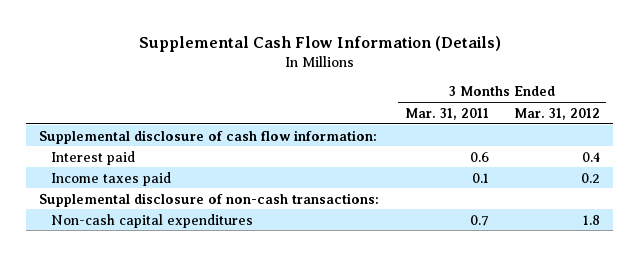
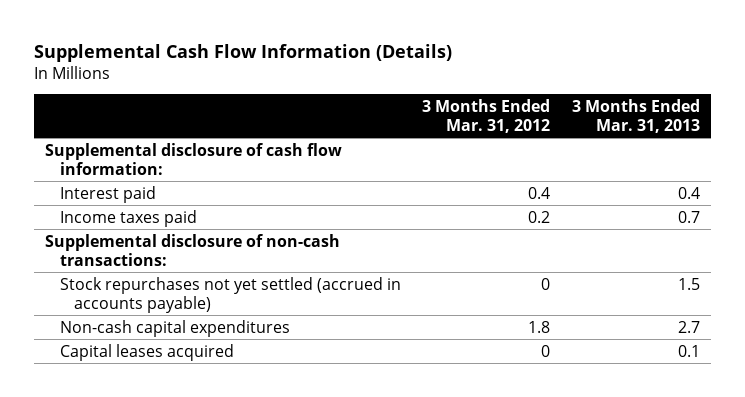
[404,107,489,120] Mar. 31, 2011 -> none
none -> [572,98,701,133] 3 Months Ended Mar. 31, 2013
none -> [59,276,401,313] Stock repurchases not yet settled (accrued in accounts payable)
none -> [59,343,234,361] Capital leases acquired

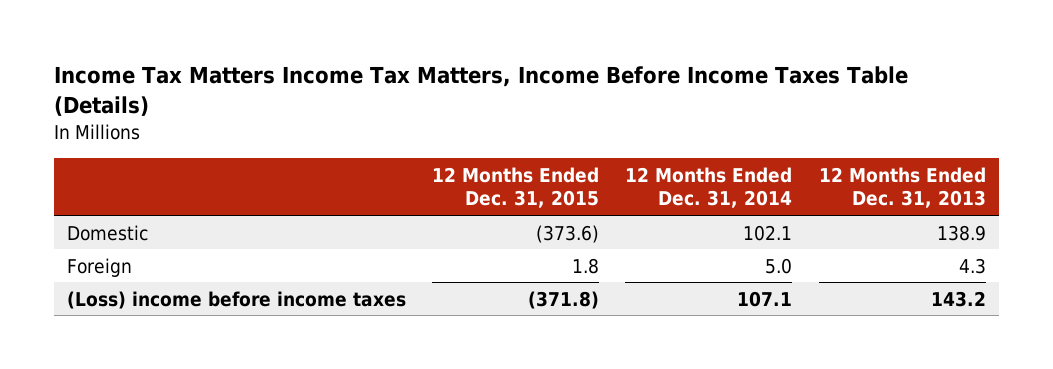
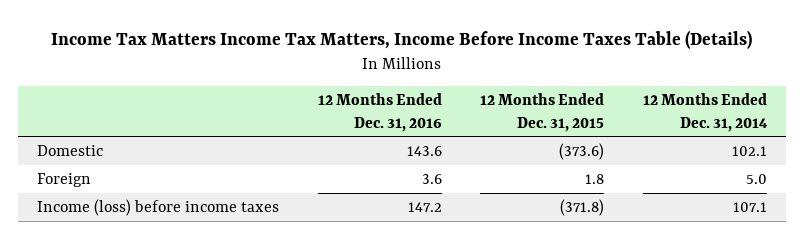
[818,166,986,209] 12 Months Ended Dec. 31, 2013 -> none
none -> [317,93,442,132] 12 Months Ended Dec. 31, 2016
[66,290,406,309] (Loss) income before income taxes -> [37,198,280,216] Income (loss) before income taxes

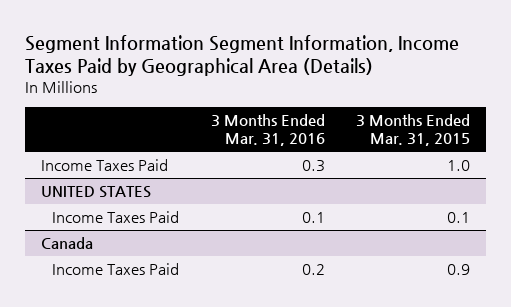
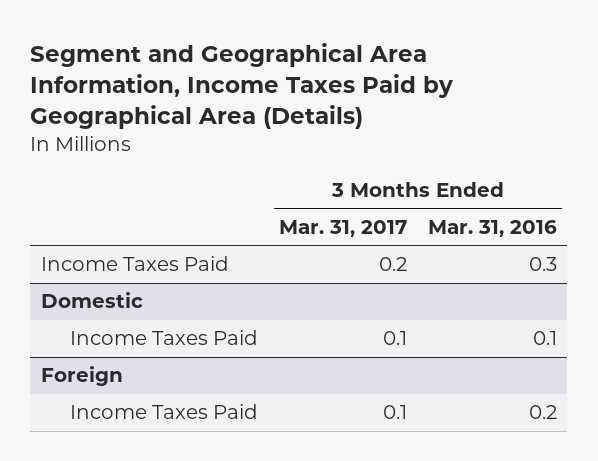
[25,34,460,76] Segment Information Segment Information, Income Taxes Paid by Geographical Area (Details) -> [30,42,454,130] Segment and Geographical Area Information, Income Taxes Paid by Geographical Area (Details)
[356,114,471,147] 3 Months Ended Mar. 31, 2015 -> none
none -> [279,219,408,237] Mar. 31, 2017
[40,186,151,199] UNITED STATES -> [40,292,143,309] Domestic
[40,237,93,250] Canada -> [40,366,123,387] Foreign

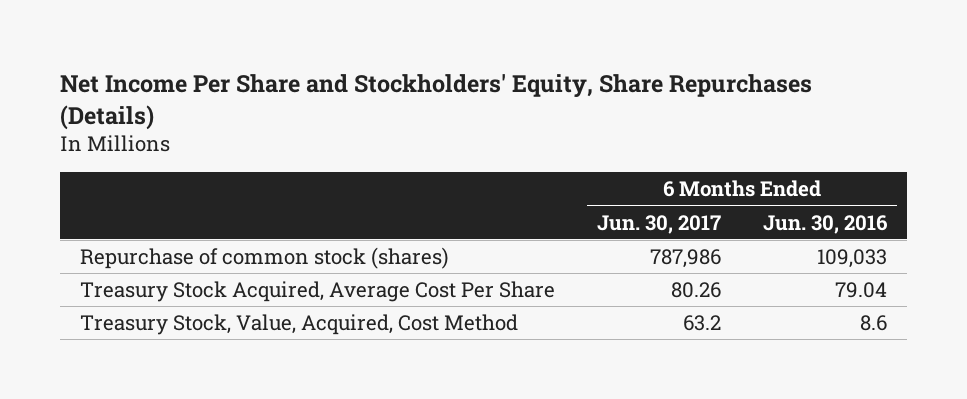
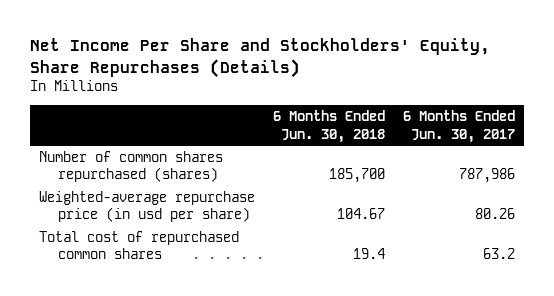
[762,214,888,234] Jun. 30, 2016 -> none
none -> [273,110,386,143] 6 Months Ended Jun. 30, 2018
[80,247,450,270] Repurchase of common stock (shares) -> [38,151,223,183] Number of common shares repurchased (shares)
[80,281,556,303] Treasury Stock Acquired, Average Cost Per Share -> [38,191,255,223] Weighted-average repurchase price (in usd per share)
[80,314,519,336] Treasury Stock, Value, Acquired, Cost Method -> [38,231,239,260] Total cost of repurchased common shares

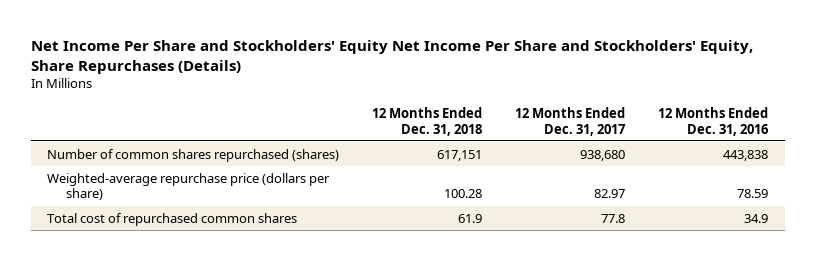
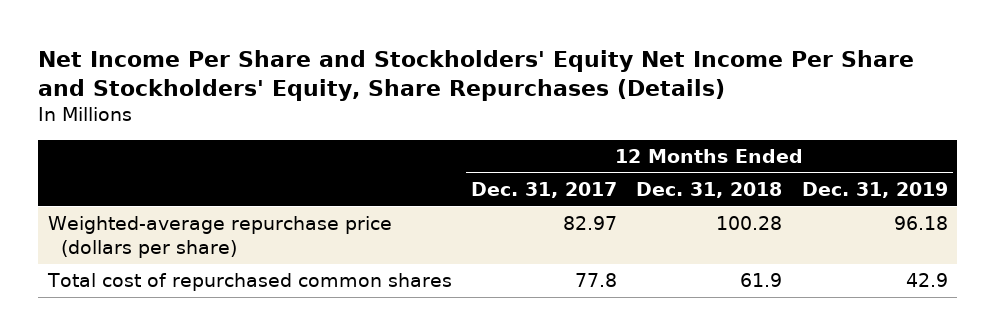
[658,106,769,136] 12 Months Ended Dec. 31, 2016 -> none
none -> [801,182,948,199] Dec. 31, 2019
[47,148,340,162] Number of common shares repurchased (shares) -> none

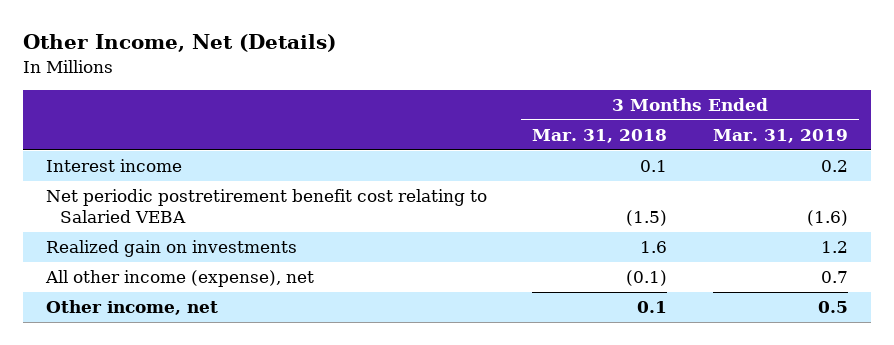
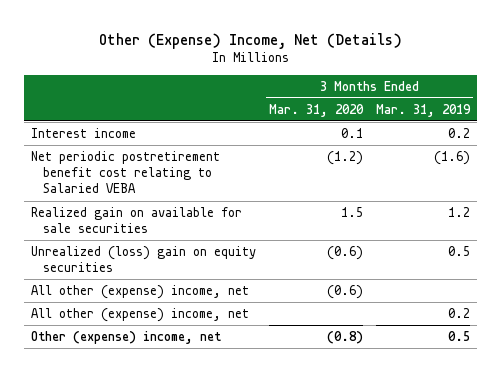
[22,34,336,53] Other Income, Net (Details) -> [98,32,402,49] Other (Expense) Income, Net (Details)
[532,129,668,144] Mar. 31, 2018 -> none
none -> [269,103,365,117] Mar. 31, 2020
[45,240,297,258] Realized gain on investments -> [30,206,242,234] Realized gain on available for sale securities
none -> [30,245,256,273] Unrealized (loss) gain on equity securities
none -> [30,284,249,299] All other (expense) income, net
[44,270,314,288] All other income (expense), net -> [30,307,249,322] All other (expense) income, net
[821,271,849,284] 0.7 -> [448,307,471,318] 0.2
[45,300,218,316] Other income, net -> [30,330,221,344] Other (expense) income, net

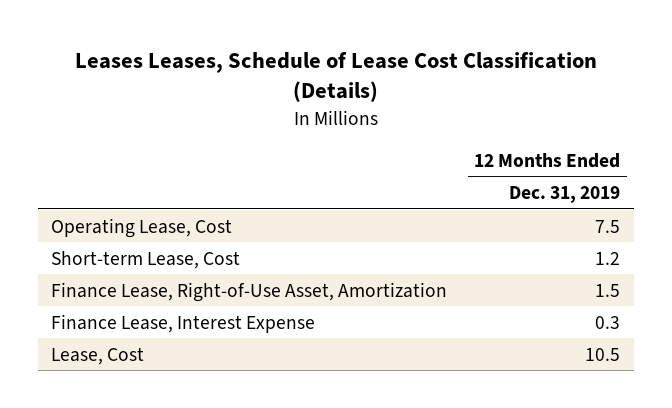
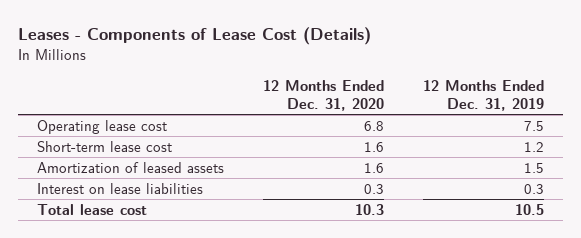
[74,52,597,103] Leases Leases, Schedule of Lease Cost Classification (Details) -> [17,27,371,46] Leases - Components of Lease Cost (Details)
none -> [262,79,384,111] 12 Months Ended Dec. 31, 2020
[51,217,233,238] Operating Lease, Cost -> [37,119,168,134] Operating lease cost
[51,250,241,269] Short-term Lease, Cost -> [37,140,173,152] Short-term lease cost
[51,281,448,302] Finance Lease, Right-of-Use Asset, Amortization -> [37,161,225,173] Amortization of leased assets
[51,313,316,333] Finance Lease, Interest Expense -> [37,182,204,194] Interest on lease liabilities
[51,346,145,365] Lease, Cost -> [37,203,148,215] Total lease cost

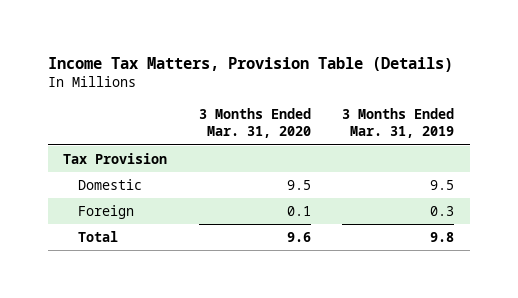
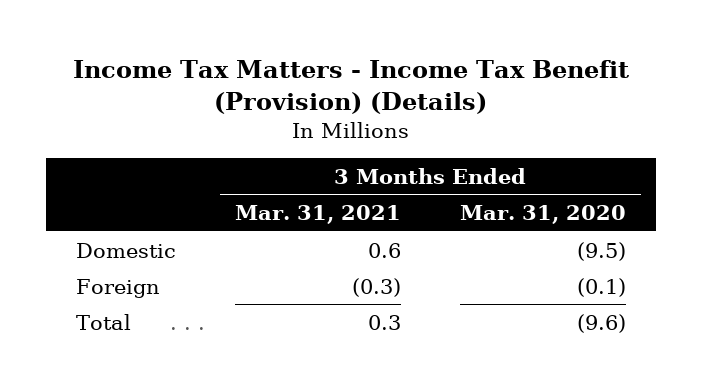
[47,56,453,72] Income Tax Matters, Provision Table (Details) -> [72,60,629,114] Income Tax Matters - Income Tax Benefit (Provision) (Details)
[342,107,455,139] 3 Months Ended Mar. 31, 2019 -> none
none -> [234,205,401,225] Mar. 31, 2021
[63,153,168,165] Tax Provision -> none
[286,180,311,191] 9.5 -> [576,241,626,261] (9.5)
[286,206,311,217] 0.1 -> [576,277,626,297] (0.1)
[286,232,311,243] 9.6 -> [576,313,626,333] (9.6)

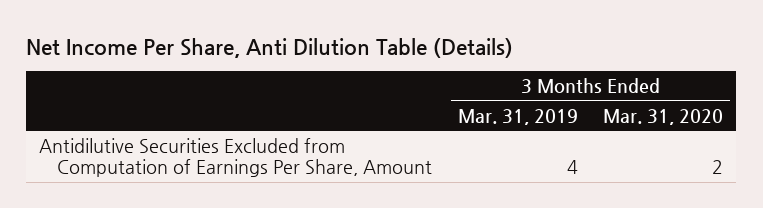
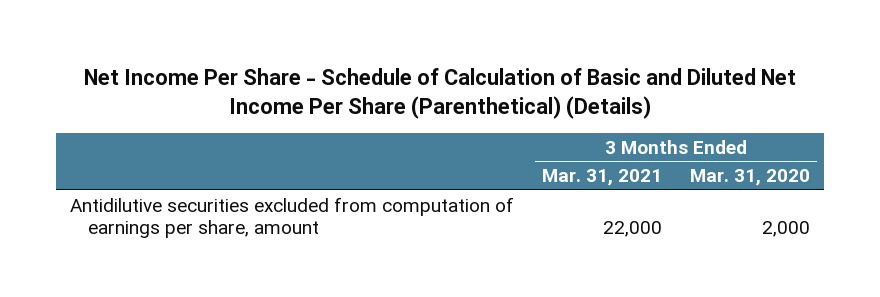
[26,37,514,58] Net Income Per Share, Anti Dilution Table (Details) -> [83,68,796,120] Net Income Per Share - Schedule of Calculation of Basic and Diluted Net Income Per Share (Parenthetical) (Details)
[457,108,578,125] Mar. 31, 2019 -> none
none -> [541,169,662,187] Mar. 31, 2021
[39,137,432,178] Antidilutive Securities Excluded from Computation of Earnings Per Share, Amount -> [69,196,514,238] Antidilutive securities excluded from computation of earnings per share, amount
[712,160,724,175] 2 -> [761,220,810,237] 2,000

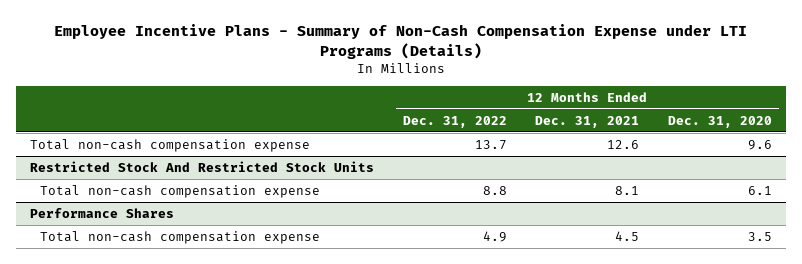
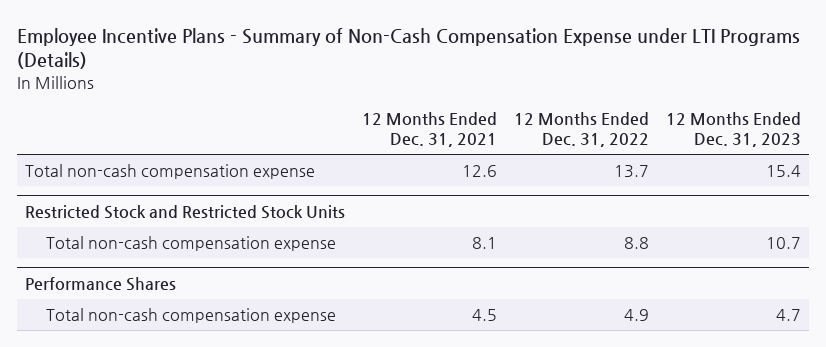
[667,115,772,128] Dec. 31, 2020 -> none
none -> [665,112,801,148] 12 Months Ended Dec. 31, 2023
[30,161,375,173] Restricted Stock And Restricted Stock Units -> [25,204,346,219] Restricted Stock and Restricted Stock Units

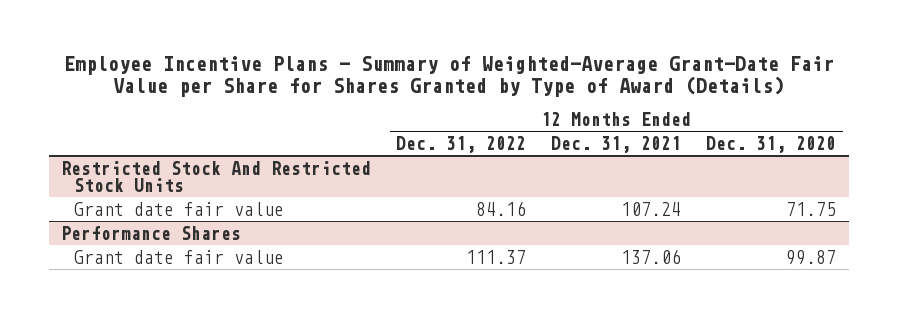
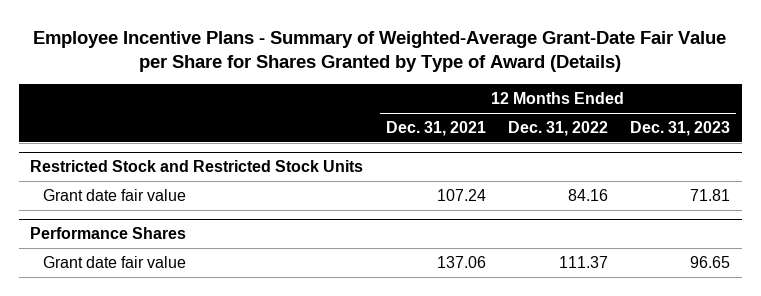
[706,135,837,153] Dec. 31, 2020 -> none
none -> [630,120,731,136] Dec. 31, 2023
[61,160,372,192] Restricted Stock And Restricted Stock Units -> [30,160,364,173] Restricted Stock and Restricted Stock Units

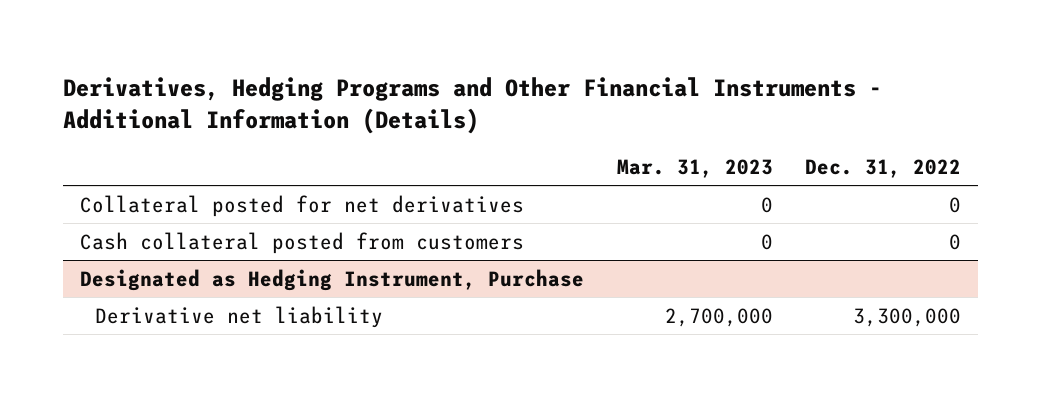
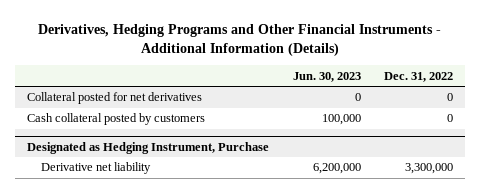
[616,159,773,179] Mar. 31, 2023 -> none
none -> [292,71,361,82] Jun. 30, 2023
[79,231,524,254] Cash collateral posted from customers -> [26,113,205,126] Cash collateral posted by customers

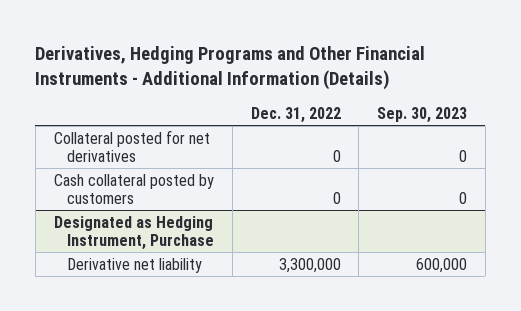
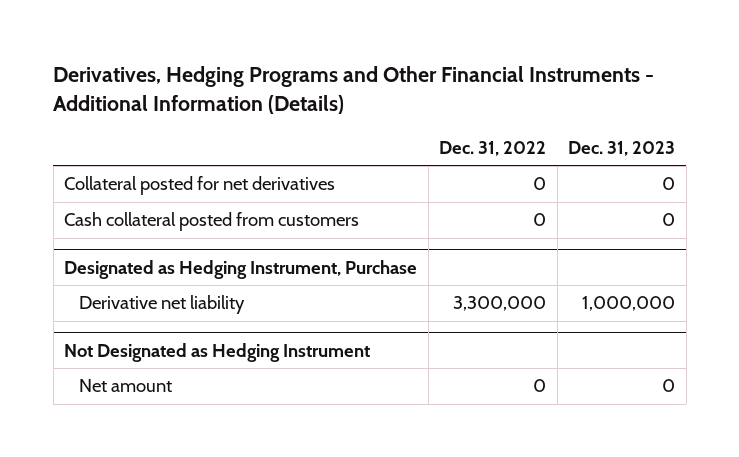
[376,106,467,123] Sep. 30, 2023 -> none
none -> [568,140,676,156] Dec. 31, 2023
[53,173,214,205] Cash collateral posted by customers -> [64,212,360,232] Cash collateral posted from customers
none -> [64,342,371,362] Not Designated as Hedging Instrument
none -> [79,379,173,393] Net amount

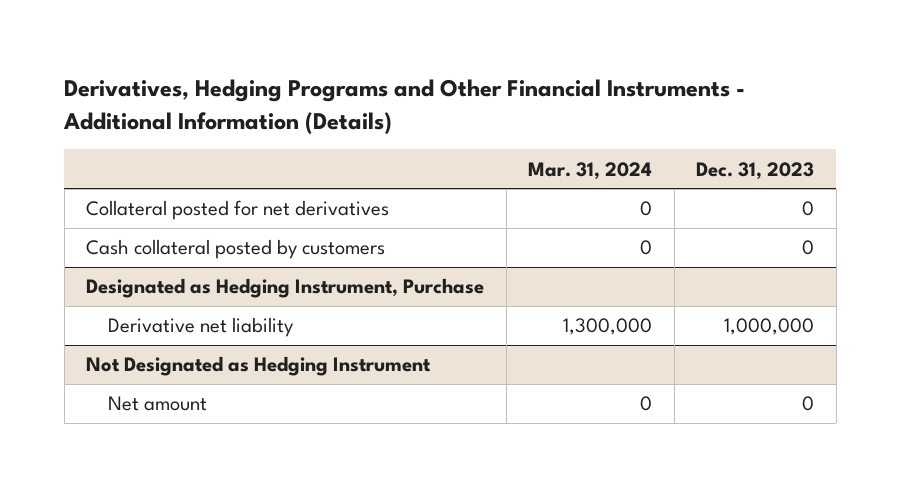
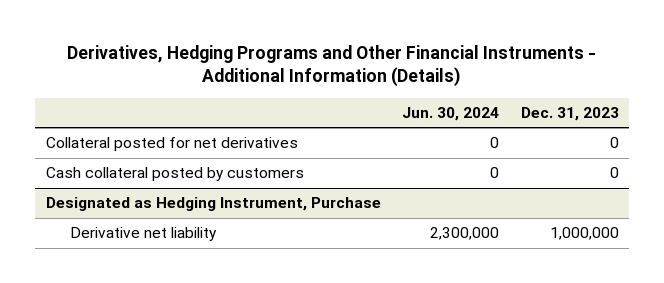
[528,161,653,180] Mar. 31, 2024 -> none
none -> [402,107,500,122] Jun. 30, 2024
[86,356,432,377] Not Designated as Hedging Instrument -> none
[108,396,208,412] Net amount -> none

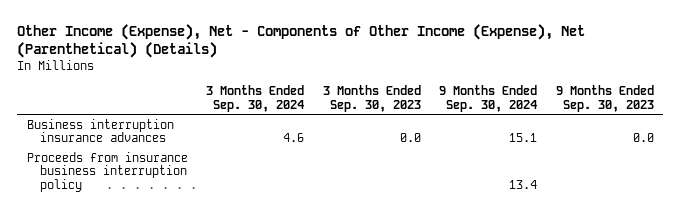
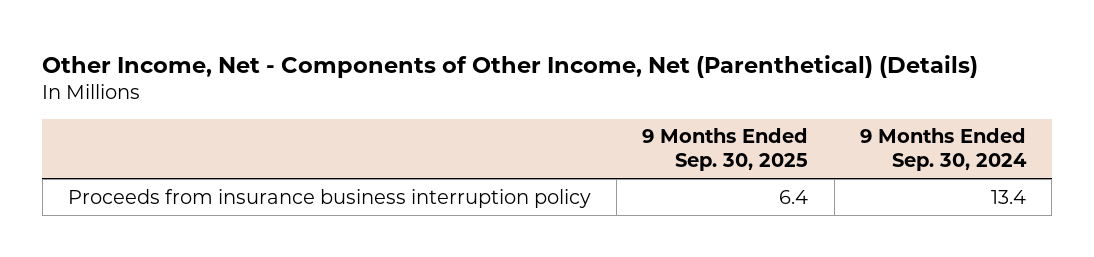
[17,23,586,58] Other Income (Expense), Net - Components of Other Income (Expense), Net (Parenthetical) (Details) -> [42,54,979,78] Other Income, Net - Components of Other Income, Net (Parenthetical) (Details)
[206,85,305,112] 3 Months Ended Sep. 30, 2024 -> none
[322,85,421,112] 3 Months Ended Sep. 30, 2023 -> none
[555,85,654,112] 9 Months Ended Sep. 30, 2023 -> none
none -> [642,128,809,172] 9 Months Ended Sep. 30, 2025
[26,118,174,143] Business interruption insurance advances -> none

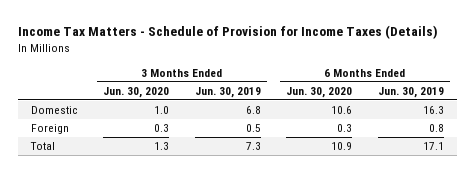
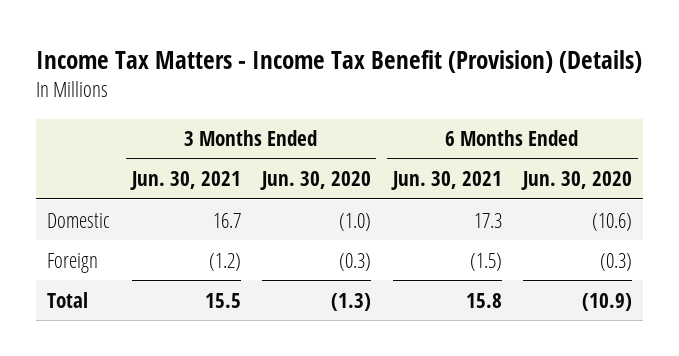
[17,25,438,40] Income Tax Matters - Schedule of Provision for Income Taxes (Details) -> [36,49,643,73] Income Tax Matters - Income Tax Benefit (Provision) (Details)
[194,86,261,98] Jun. 30, 2019 -> none
[377,86,444,98] Jun. 30, 2019 -> none
none -> [129,171,241,191] Jun. 30, 2021
none -> [390,171,502,191] Jun. 30, 2021
[154,106,170,115] 1.0 -> [339,212,372,231] (1.0)
[331,106,353,115] 10.6 -> [592,212,633,231] (10.6)
[154,124,170,133] 0.3 -> [339,252,372,271] (0.3)
[337,124,353,133] 0.3 -> [600,252,633,271] (0.3)
[154,142,170,151] 1.3 -> [331,292,372,311] (1.3)
[331,142,353,151] 10.9 -> [582,292,633,311] (10.9)

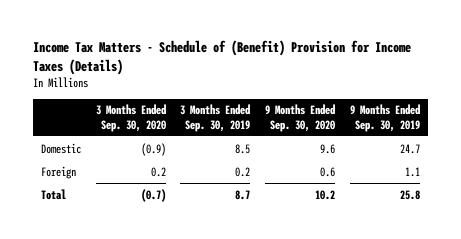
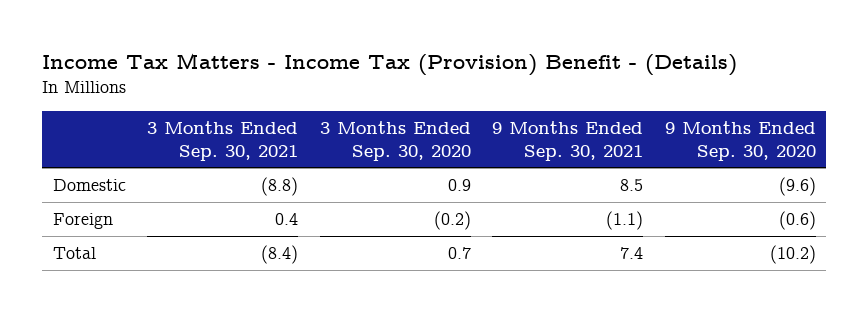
[33,39,412,75] Income Tax Matters - Schedule of (Benefit) Provision for Income Taxes (Details) -> [41,53,737,77] Income Tax Matters - Income Tax (Provision) Benefit - (Details)
[180,104,251,132] 3 Months Ended Sep. 30, 2019 -> none
[350,104,421,132] 9 Months Ended Sep. 30, 2019 -> none
none -> [147,120,299,161] 3 Months Ended Sep. 30, 2021
none -> [492,120,644,161] 9 Months Ended Sep. 30, 2021
[140,142,166,156] (0.9) -> [447,179,471,192] 0.9
[320,143,336,154] 9.6 -> [778,177,816,197] (9.6)
[150,166,166,177] 0.2 -> [433,211,471,231] (0.2)
[320,166,336,177] 0.6 -> [778,211,816,231] (0.6)
[140,188,166,202] (0.7) -> [447,247,471,260] 0.7
[315,189,336,200] 10.2 -> [769,245,816,265] (10.2)

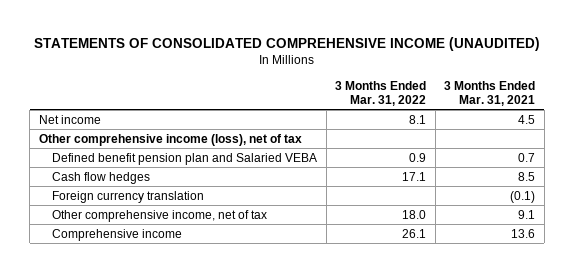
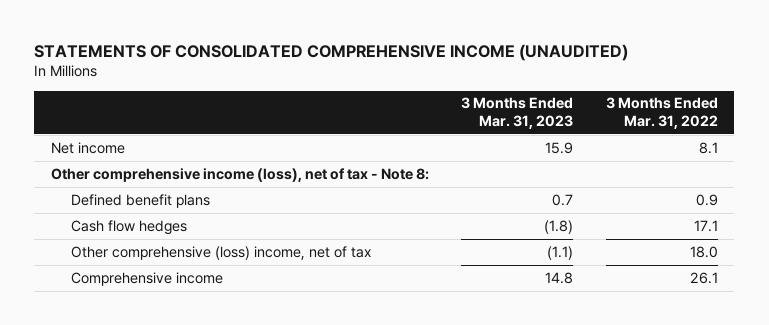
[444,80,536,106] 3 Months Ended Mar. 31, 2021 -> none
none -> [461,97,574,130] 3 Months Ended Mar. 31, 2023
[38,133,302,146] Other comprehensive income (loss), net of tax -> [50,167,429,182] Other comprehensive income (loss), net of tax - Note 8:
[52,152,318,165] Defined benefit pension plan and Salaried VEBA -> [70,193,210,208] Defined benefit plans
[52,190,205,203] Foreign currency translation -> none
[52,209,268,222] Other comprehensive income, net of tax -> [70,245,371,260] Other comprehensive (loss) income, net of tax

